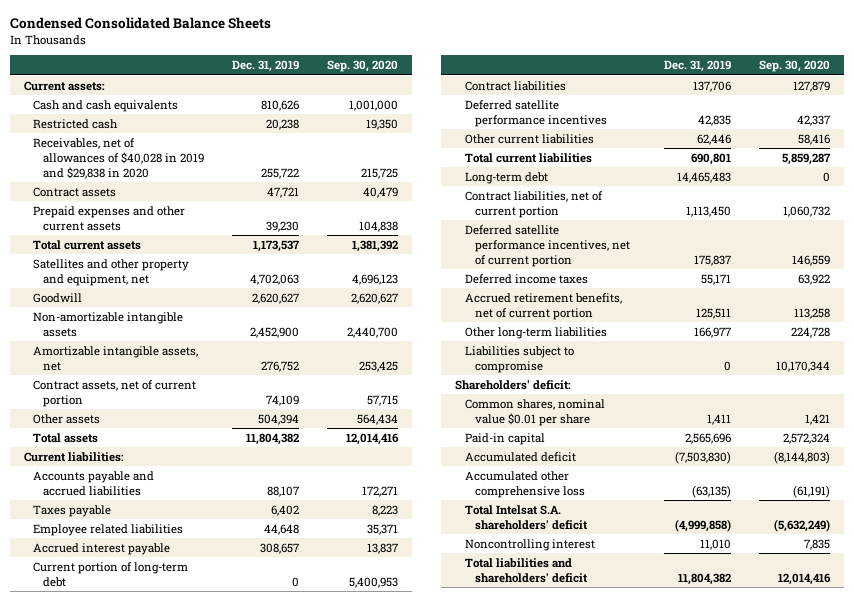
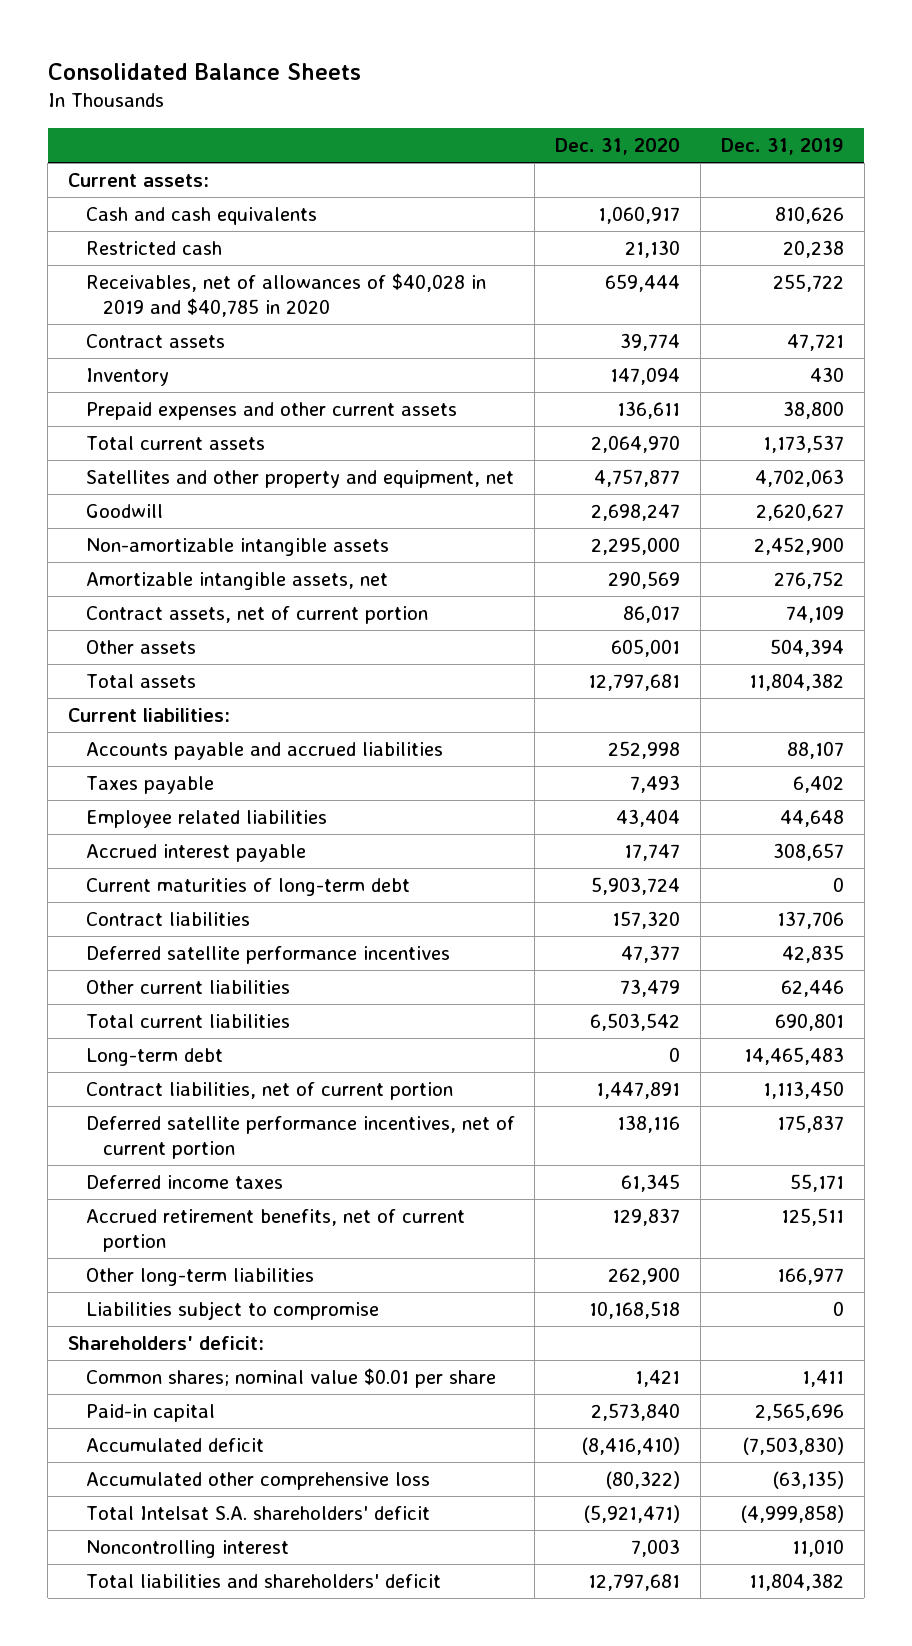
[9,16,271,29] Condensed Consolidated Balance Sheets -> [47,62,361,80] Consolidated Balance Sheets
[327,60,399,73] Sep. 30, 2020 -> none
none -> [555,138,681,156] Dec. 31, 2020
[33,137,205,179] Receivables, net of allowances of $40,028 in 2019 and $29,838 in 2020 -> [85,272,486,318] Receivables, net of allowances of $40,028 in 2019 and $40,785 in 2020
none -> [85,367,169,386] Inventory
[266,220,300,232] 39,230 -> [782,400,844,419] 38,800
[33,561,189,587] Current portion of long-term debt -> [85,877,410,896] Current maturities of long-term debt
[465,398,606,426] Common shares, nominal value $0.01 per share -> [85,1367,496,1388] Common shares; nominal value $0.01 per share

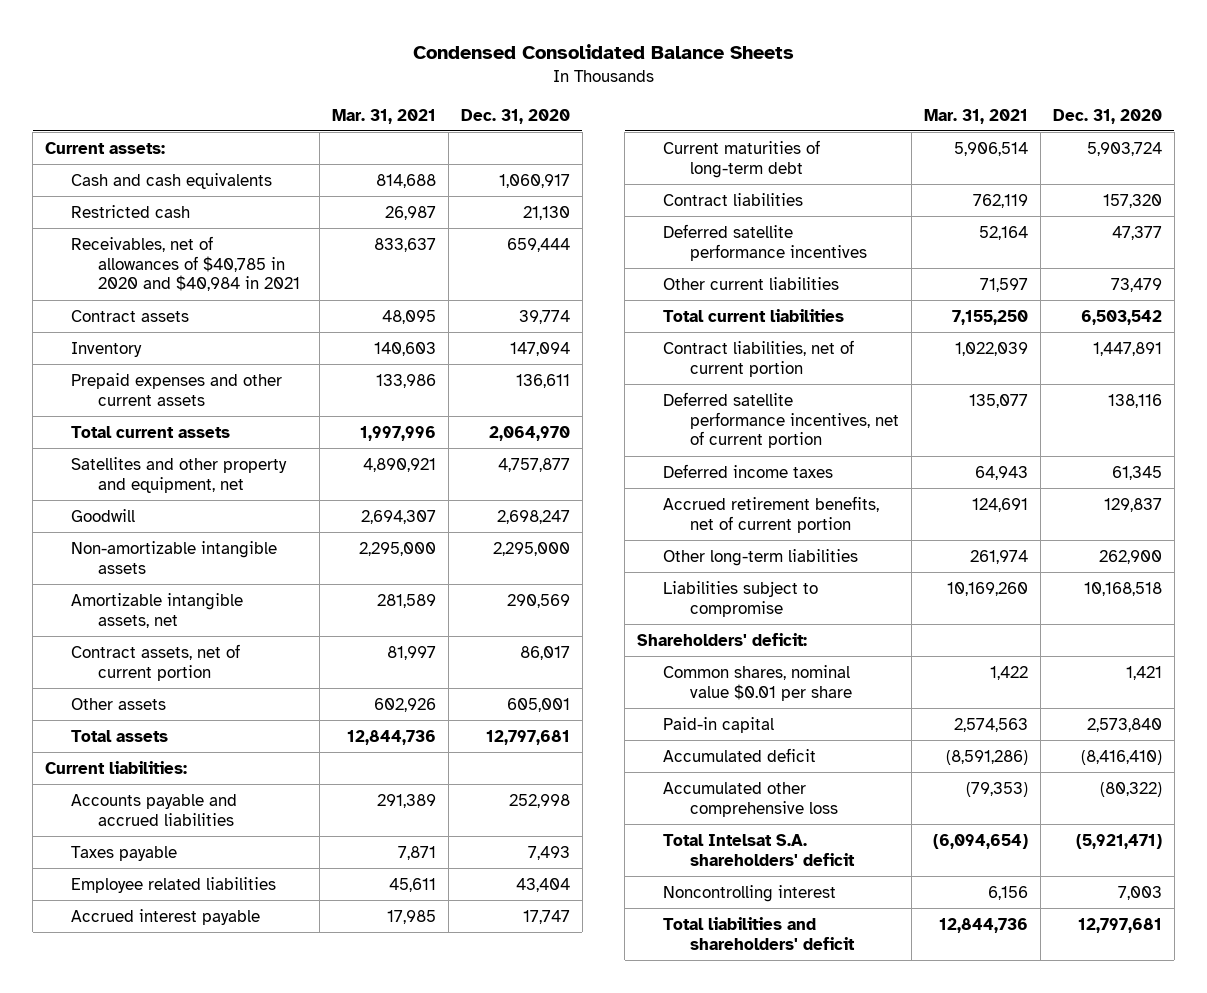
[47,62,361,80] Consolidated Balance Sheets -> [412,44,794,60] Condensed Consolidated Balance Sheets
[720,138,844,156] Dec. 31, 2019 -> none
none -> [331,108,436,124] Mar. 31, 2021
[85,272,486,318] Receivables, net of allowances of $40,028 in 2019 and $40,785 in 2020 -> [71,235,300,292] Receivables, net of allowances of $40,785 in 2020 and $40,984 in 2021
[85,1047,223,1066] Long-term debt -> none
[85,1367,496,1388] Common shares; nominal value $0.01 per share -> [663,664,852,701] Common shares, nominal value $0.01 per share

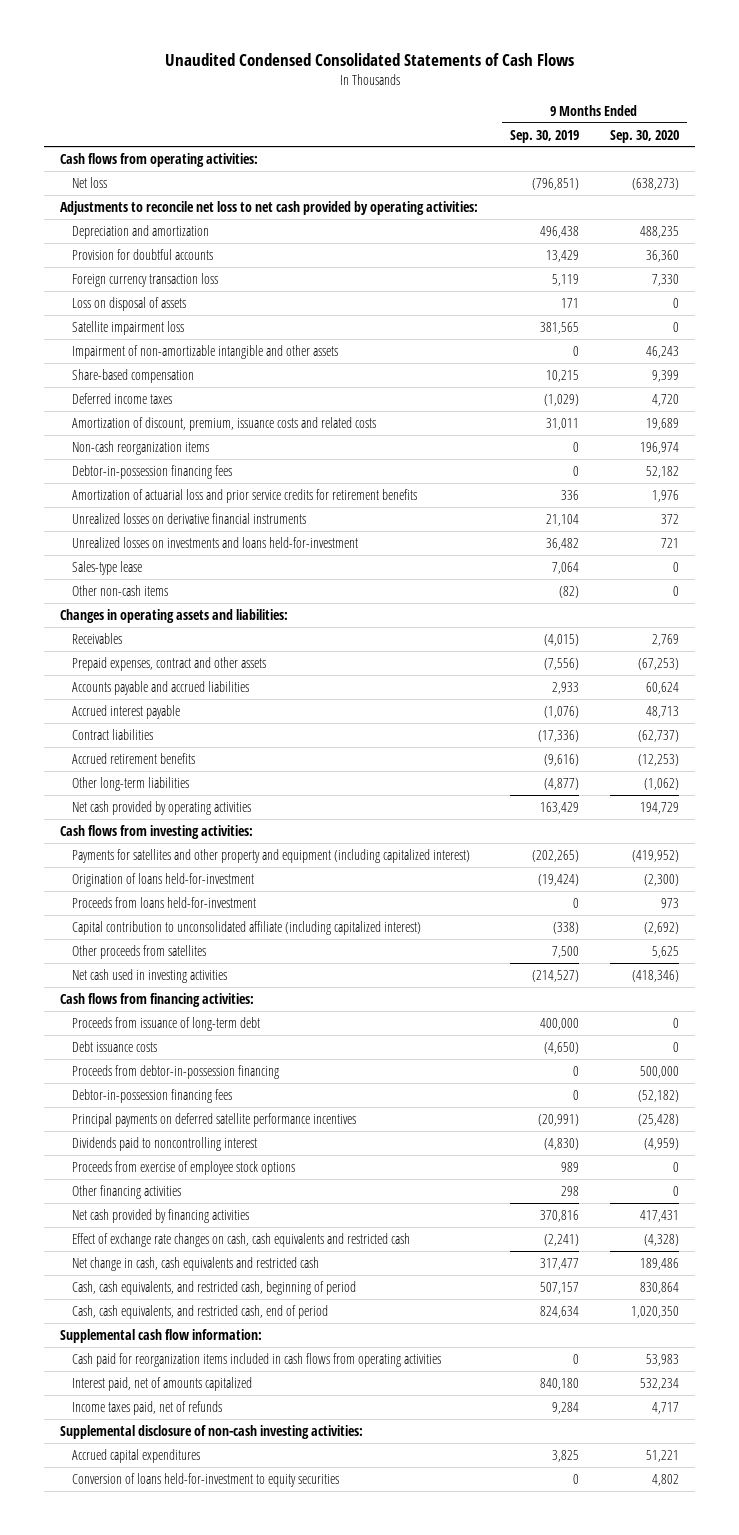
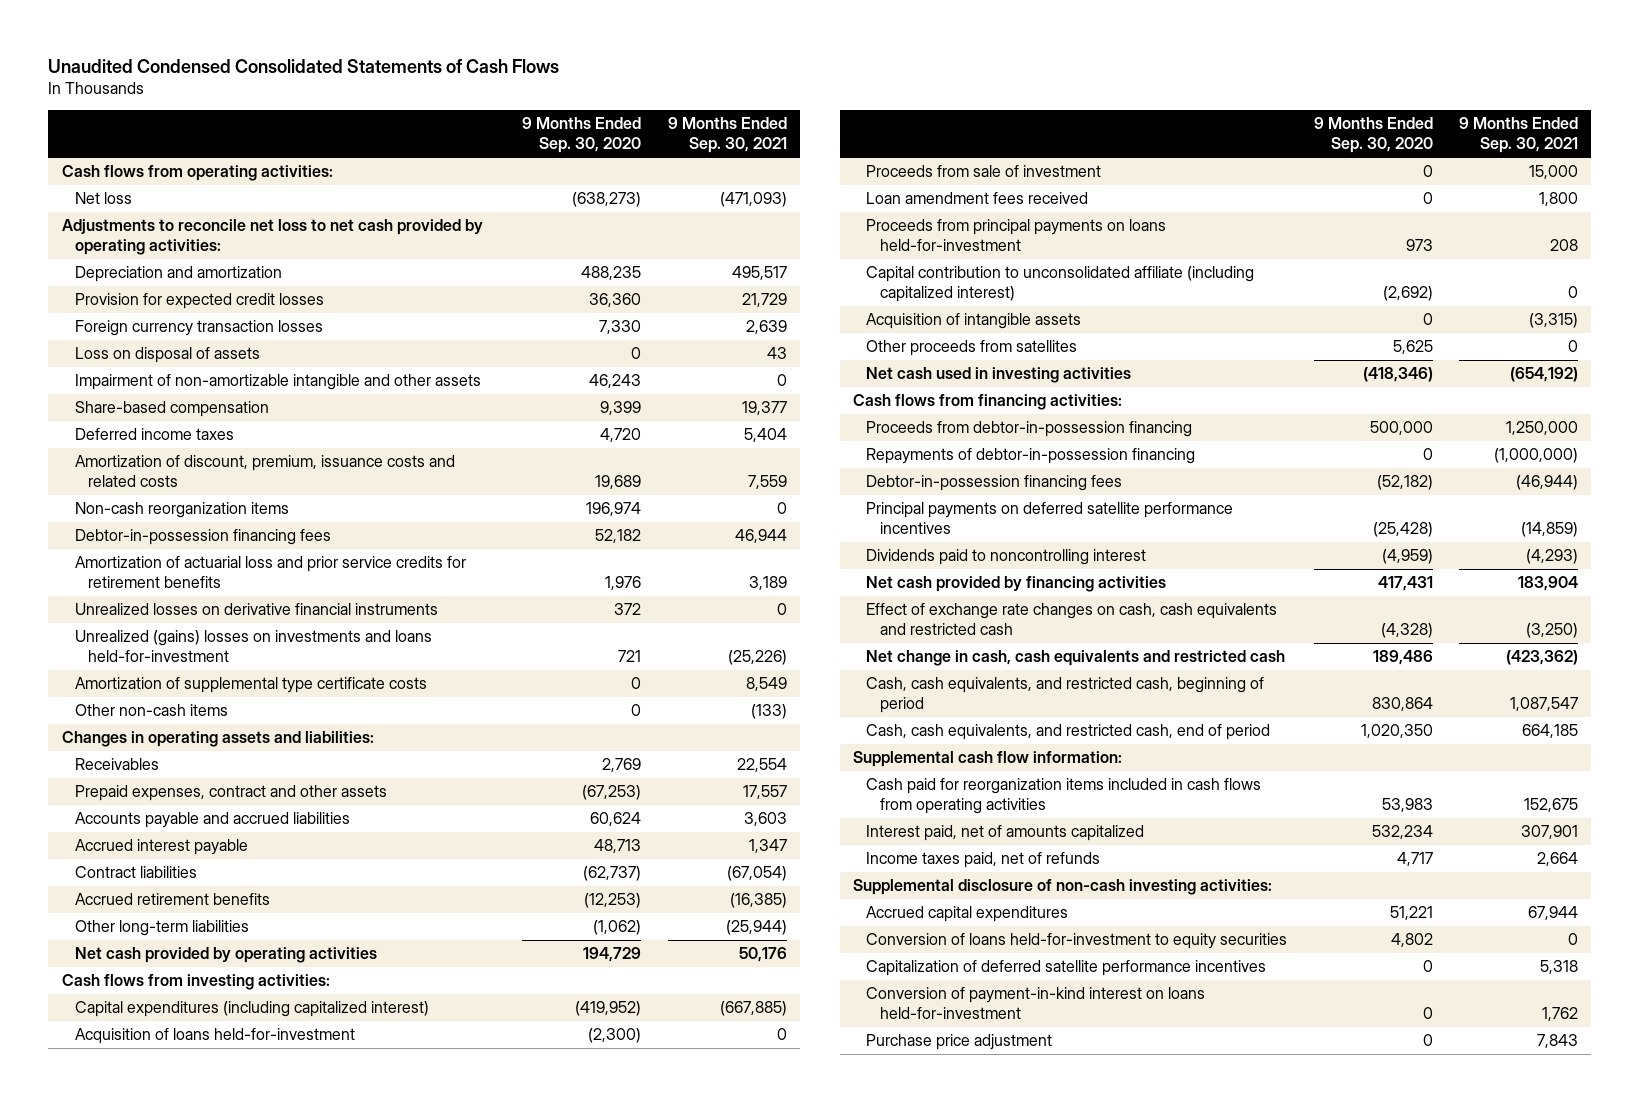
[509,129,579,143] Sep. 30, 2019 -> none
none -> [667,117,787,154] 9 Months Ended Sep. 30, 2021
[72,248,214,260] Provision for doubtful accounts -> [74,293,324,310] Provision for expected credit losses
[72,272,219,287] Foreign currency transaction loss -> [74,320,323,337] Foreign currency transaction losses
[72,320,185,335] Satellite impairment loss -> none
[72,560,143,575] Sales-type lease -> none
[72,536,359,548] Unrealized losses on investments and loans held-for-investment -> [74,630,432,663] Unrealized (gains) losses on investments and loans held-for-investment
none -> [74,677,427,694] Amortization of supplemental type certificate costs
[72,848,471,863] Payments for satellites and other property and equipment (including capitalized interest) -> [74,1001,429,1018] Capital expenditures (including capitalized interest)
[72,872,255,887] Origination of loans held-for-investment -> [74,1028,355,1045] Acquisition of loans held-for-investment
none -> [866,165,1102,178] Proceeds from sale of investment
none -> [866,192,1089,205] Loan amendment fees received
[72,896,257,908] Proceeds from loans held-for-investment -> [866,219,1167,252] Proceeds from principal payments on loans held-for-investment
none -> [866,313,1082,330] Acquisition of intangible assets
[72,1016,261,1031] Proceeds from issuance of long-term debt -> none
[72,1040,158,1052] Debt issuance costs -> none
none -> [866,448,1196,465] Repayments of debtor-in-possession financing
[72,1160,296,1175] Proceeds from exercise of employee stock options -> none
[72,1184,182,1199] Other financing activities -> none
none -> [866,960,1267,977] Capitalization of deferred satellite performance incentives
none -> [866,987,1206,1020] Conversion of payment-in-kind interest on loans held-for-investment
none -> [866,1034,1053,1051] Purchase price adjustment

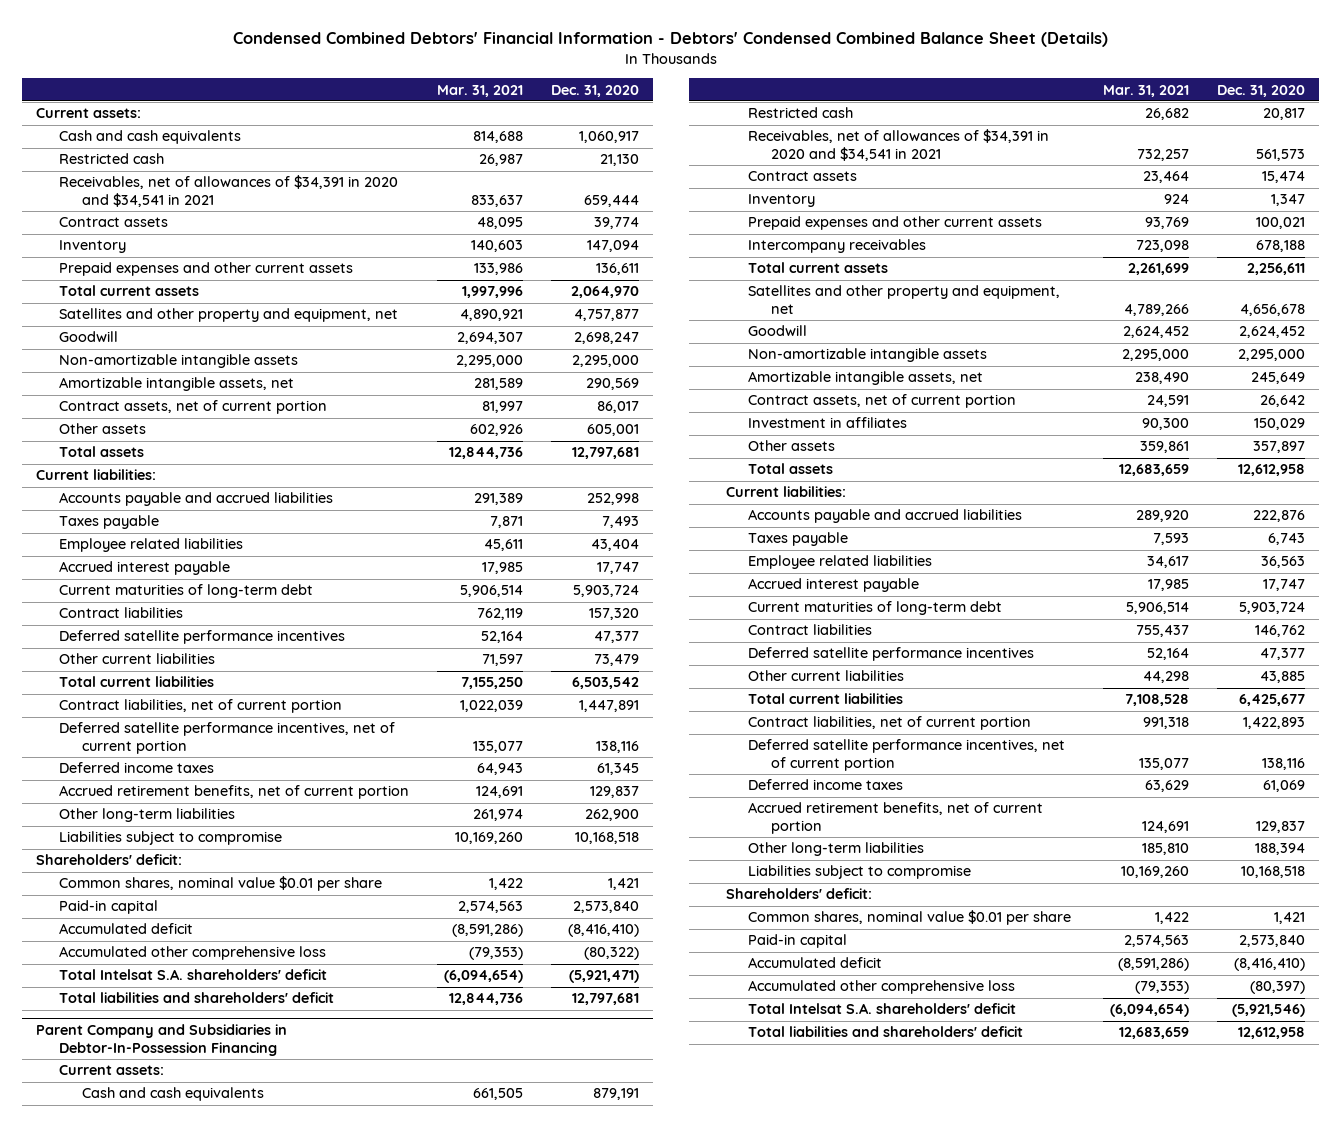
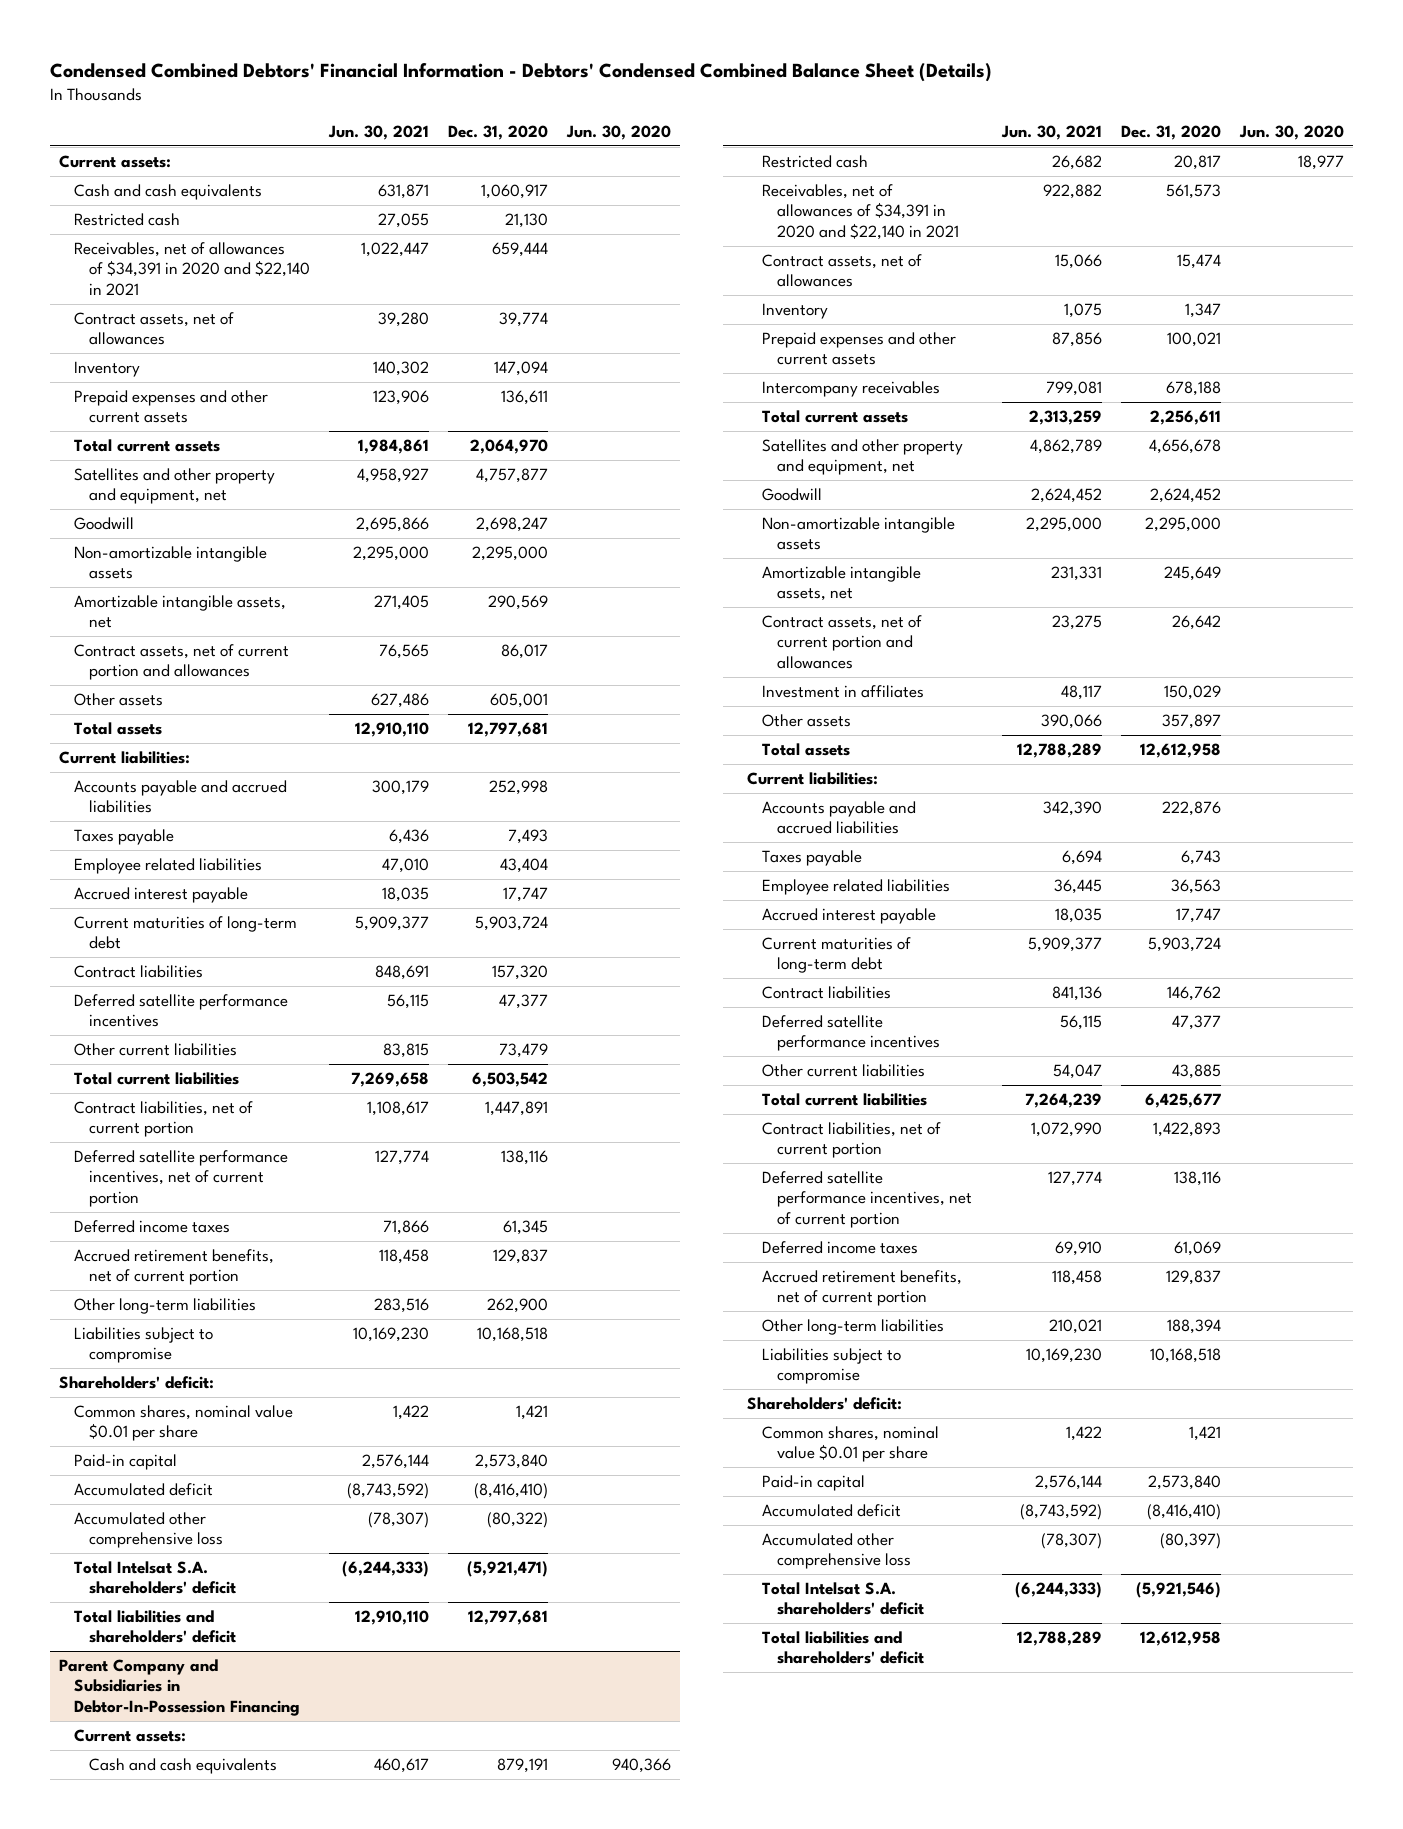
[436,84,523,97] Mar. 31, 2021 -> none
none -> [327,125,429,141] Jun. 30, 2021
none -> [565,125,671,141] Jun. 30, 2020
[58,175,398,207] Receivables, net of allowances of $34,391 in 2020 and $34,541 in 2021 -> [74,242,311,296] Receivables, net of allowances of $34,391 in 2020 and $22,140 in 2021
[58,217,168,228] Contract assets -> [74,312,235,346] Contract assets, net of allowances
[58,400,327,415] Contract assets, net of current portion -> [74,644,290,681] Contract assets, net of current portion and allowances
[748,129,1050,161] Receivables, net of allowances of $34,391 in 2020 and $34,541 in 2021 -> [762,184,960,240] Receivables, net of allowances of $34,391 in 2020 and $22,140 in 2021
[748,171,858,182] Contract assets -> [762,254,923,288] Contract assets, net of allowances
[748,394,1017,409] Contract assets, net of current portion -> [762,615,923,669] Contract assets, net of current portion and allowances

